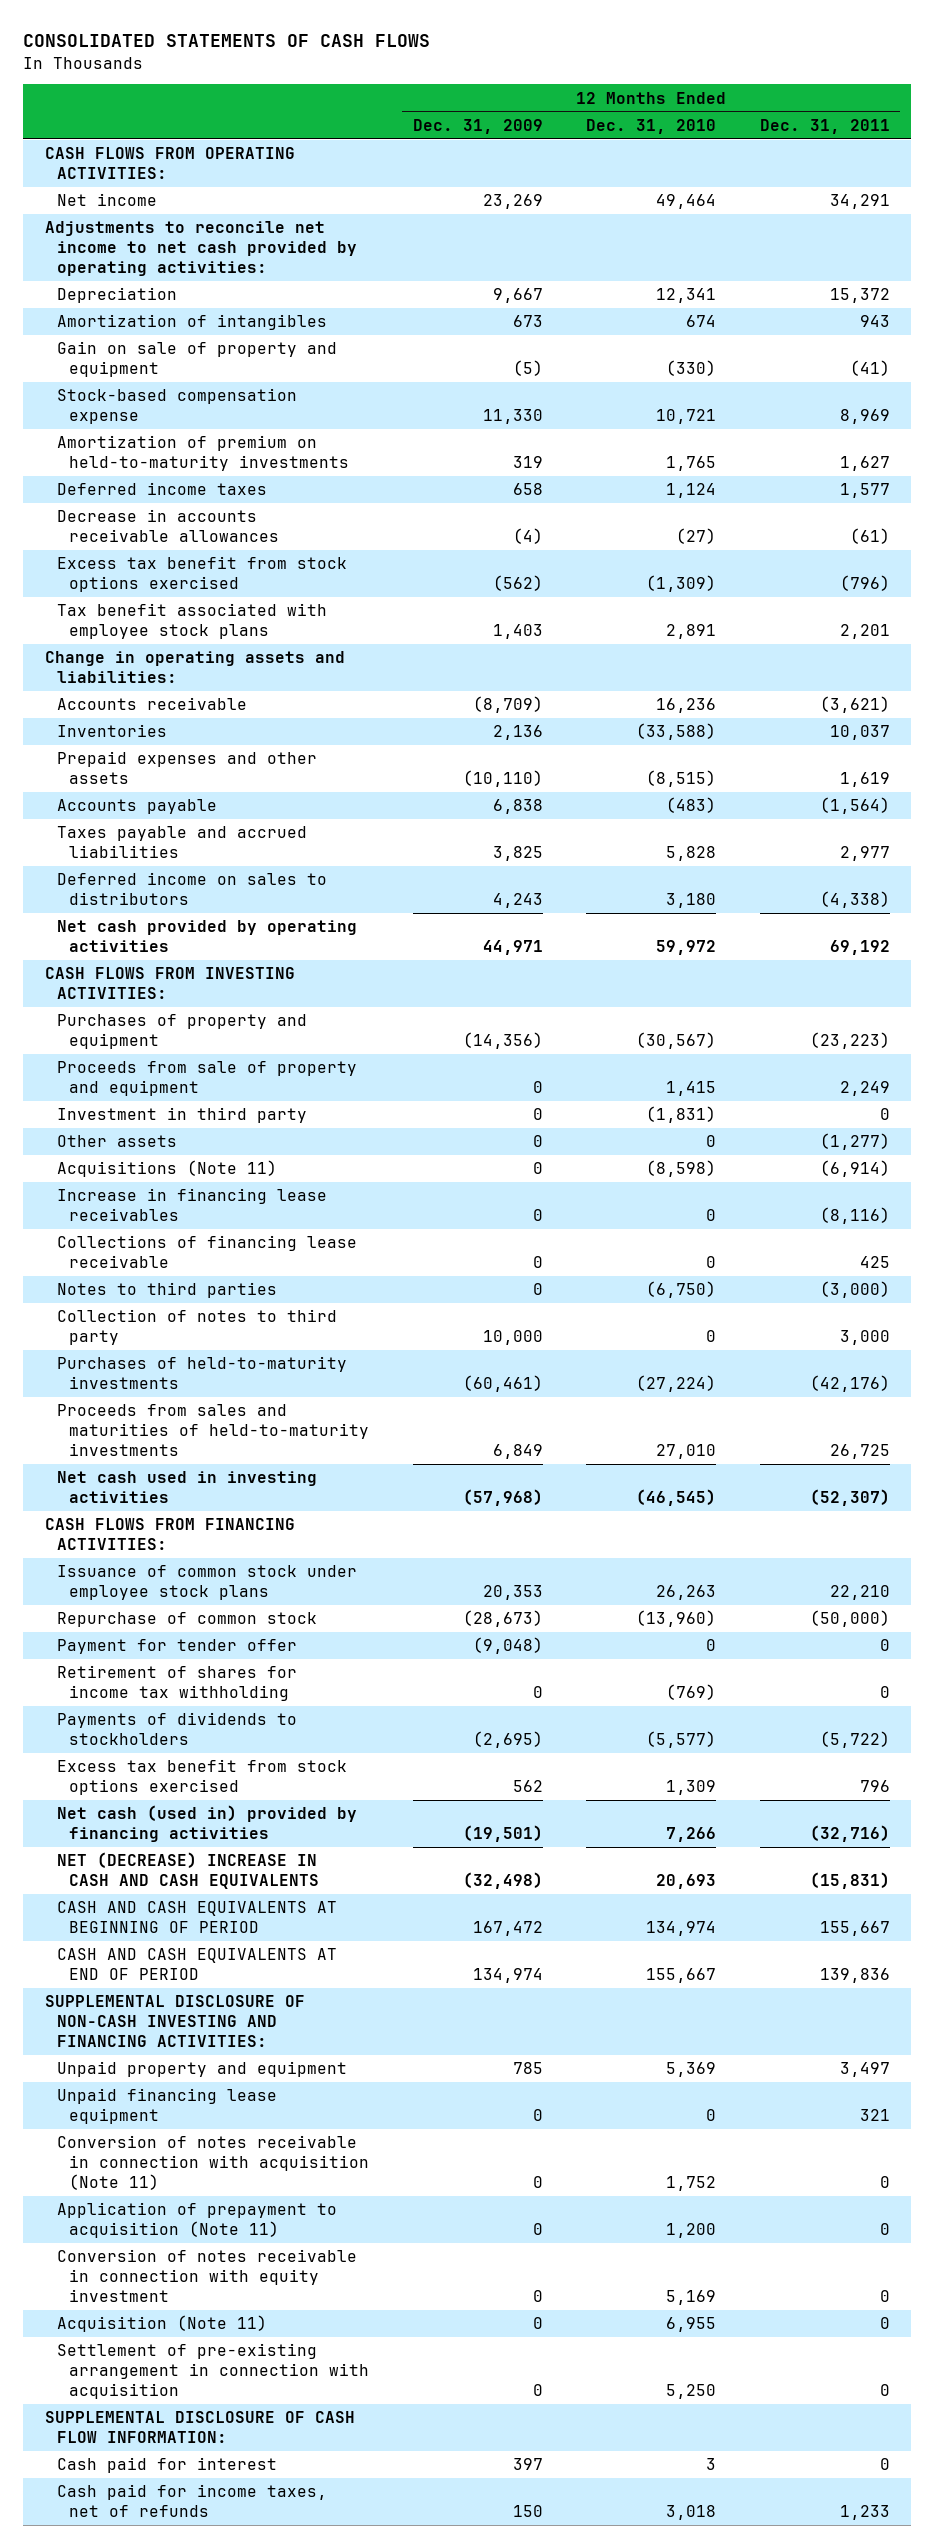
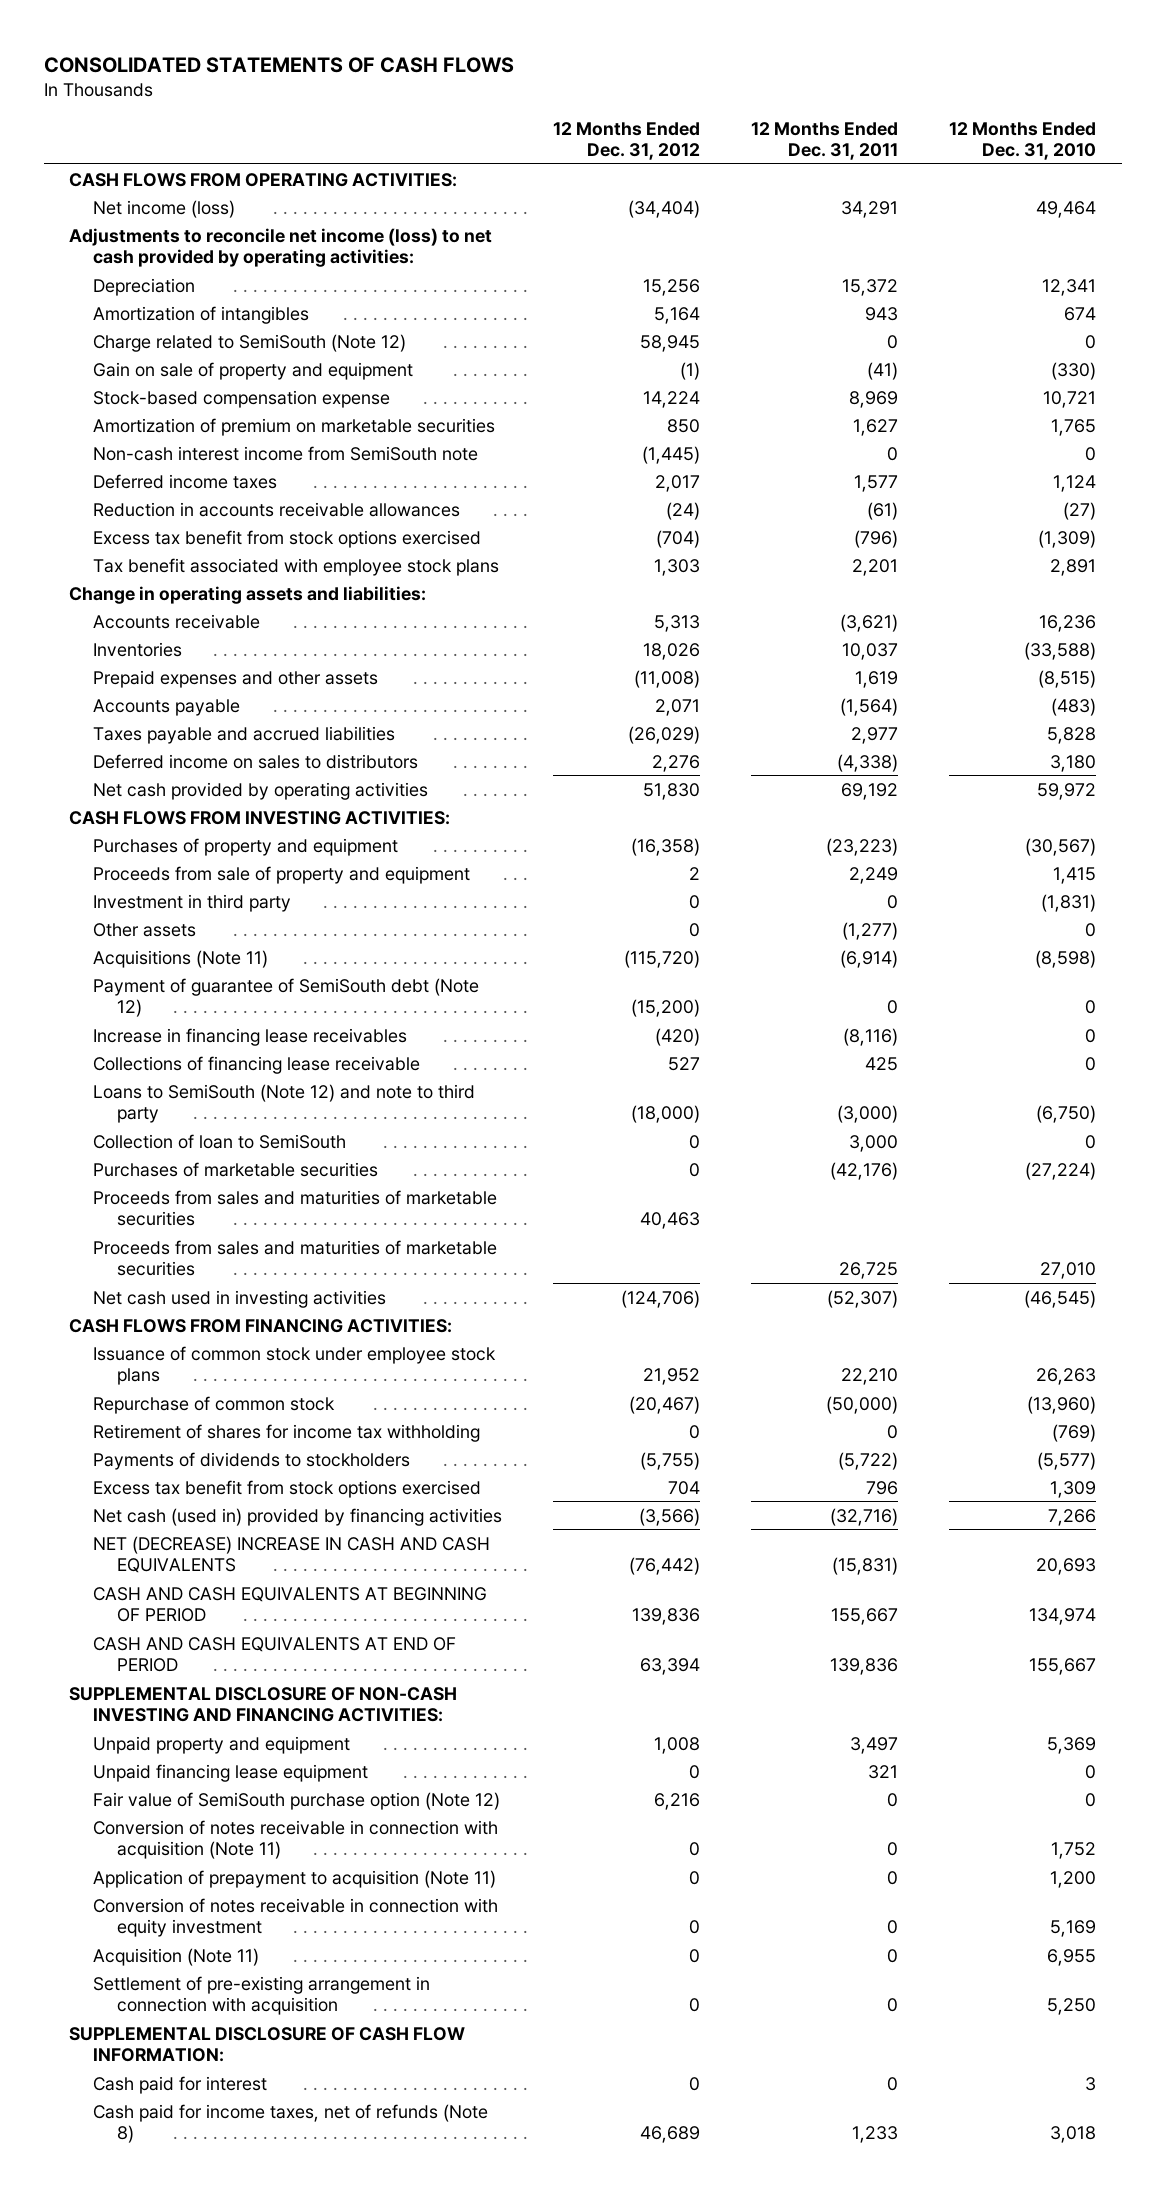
[412,118,543,134] Dec. 31, 2009 -> none
none -> [553,121,701,160] 12 Months Ended Dec. 31, 2012
[57,193,158,207] Net income -> [93,199,236,218] Net income (loss)
[44,221,358,277] Adjustments to reconcile net income to net cash provided by operating activities: -> [69,227,493,267] Adjustments to reconcile net income (loss) to net cash provided by operating activities:
none -> [93,333,407,352] Charge related to SemiSouth (Note 12)
[57,435,350,472] Amortization of premium on held-to-maturity investments -> [93,417,496,436] Amortization of premium on marketable securities
none -> [93,445,479,461] Non-cash interest income from SemiSouth note
[57,509,280,543] Decrease in accounts receivable allowances -> [93,501,461,517] Reduction in accounts receivable allowances
none -> [93,977,480,1017] Payment of guarantee of SemiSouth debt (Note 12)
[57,1282,278,1299] Notes to third parties -> [93,1083,476,1123] Loans to SemiSouth (Note 12) and note to third party
[57,1309,338,1346] Collection of notes to third party -> [93,1133,347,1149] Collection of loan to SemiSouth
[57,1356,348,1390] Purchases of held-to-maturity investments -> [93,1161,379,1177] Purchases of marketable securities
none -> [93,1189,498,1226] Proceeds from sales and maturities of marketable securities
[57,1404,370,1457] Proceeds from sales and maturities of held-to-maturity investments -> [93,1239,498,1276] Proceeds from sales and maturities of marketable securities
[57,1639,298,1655] Payment for tender offer -> none
none -> [93,1791,501,1810] Fair value of SemiSouth purchase option (Note 12)
[57,2484,328,2518] Cash paid for income taxes, net of refunds -> [93,2103,489,2143] Cash paid for income taxes, net of refunds (Note 8)

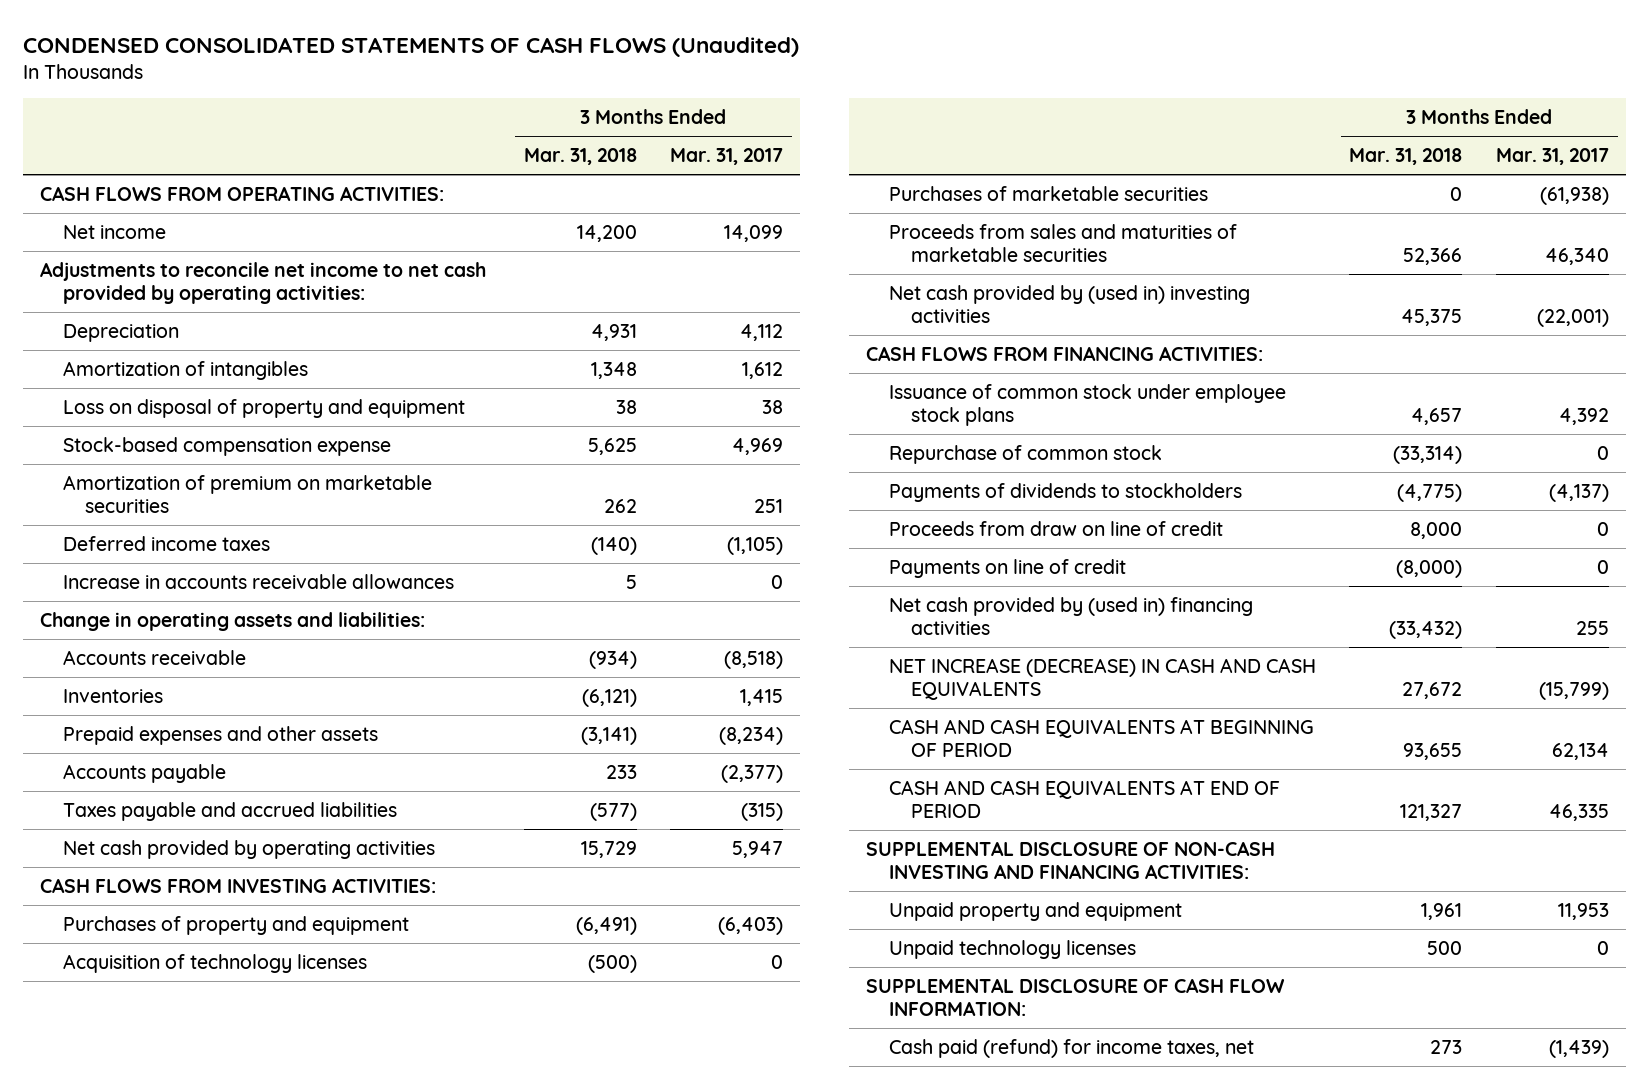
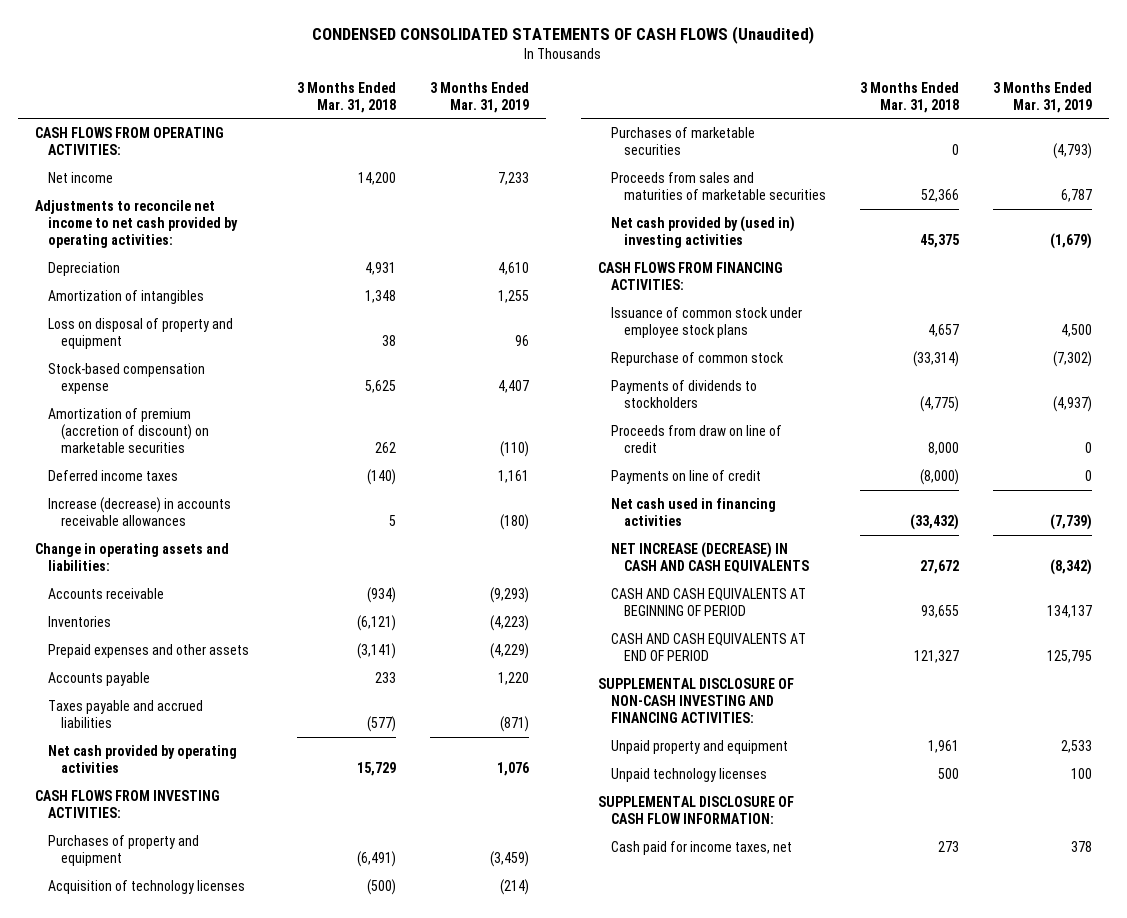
[670,148,784,166] Mar. 31, 2017 -> none
none -> [429,81,529,113] 3 Months Ended Mar. 31, 2019
[62,474,432,513] Amortization of premium on marketable securities -> [48,407,210,453] Amortization of premium (accretion of discount) on marketable securities
[62,573,454,589] Increase in accounts receivable allowances -> [48,496,232,526] Increase (decrease) in accounts receivable allowances
[888,596,1253,635] Net cash provided by (used in) financing activities -> [611,497,777,526] Net cash used in financing activities
[888,1038,1254,1058] Cash paid (refund) for income taxes, net -> [611,840,793,855] Cash paid for income taxes, net

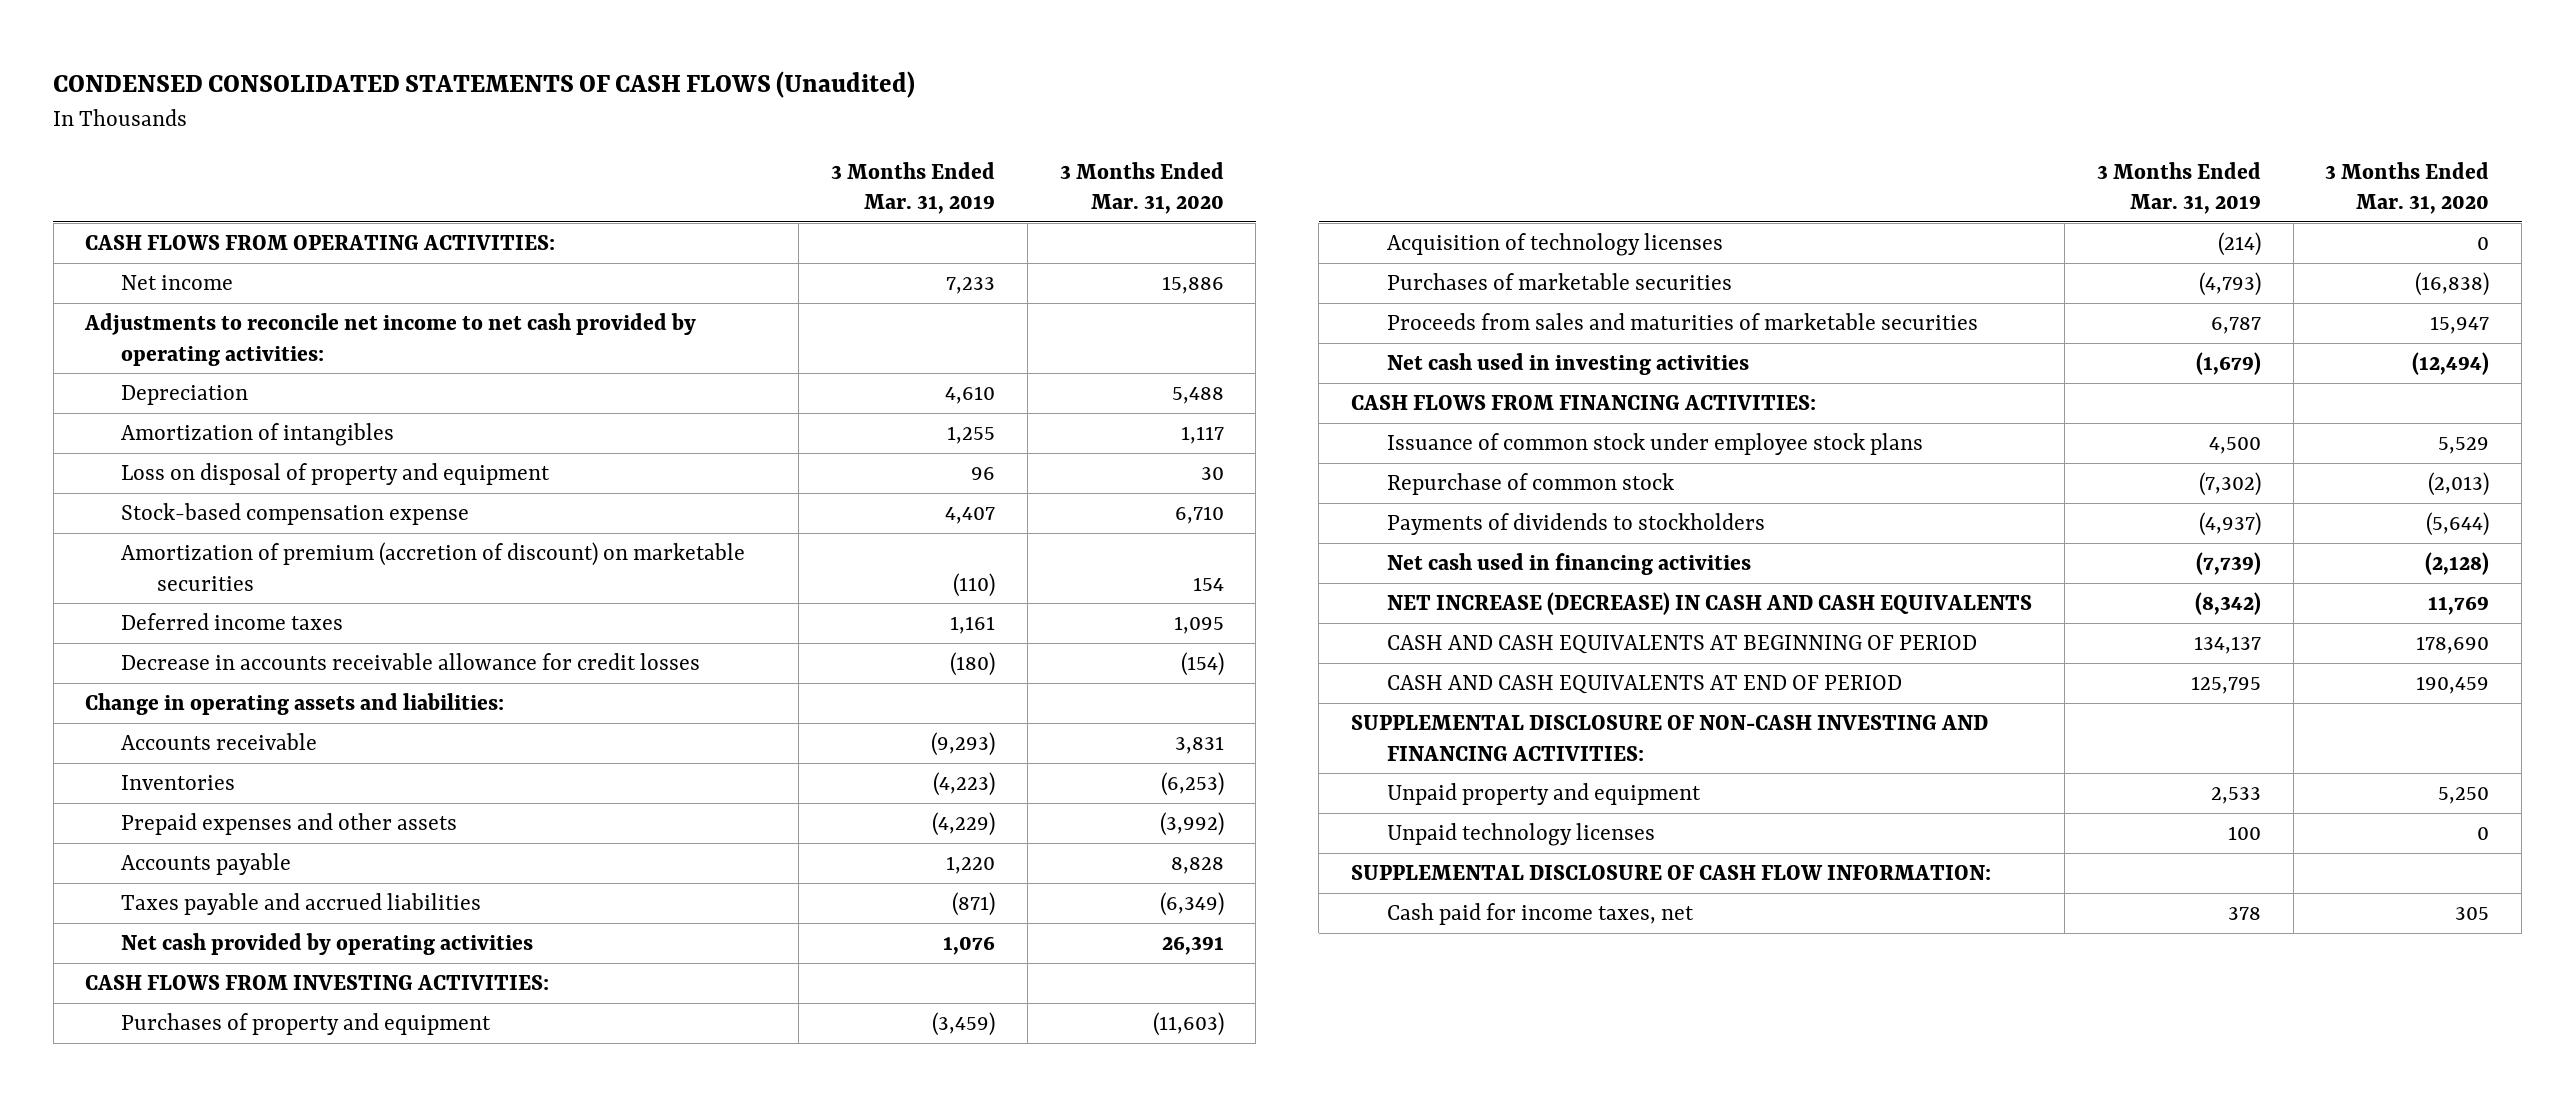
[296,81,396,113] 3 Months Ended Mar. 31, 2018 -> none
none -> [1059,161,1224,215] 3 Months Ended Mar. 31, 2020
[48,496,232,526] Increase (decrease) in accounts receivable allowances -> none
none -> [121,653,701,671] Decrease in accounts receivable allowance for credit losses
[611,215,796,248] Net cash provided by (used in) investing activities -> [1387,353,1750,376] Net cash used in investing activities
[611,424,783,453] Proceeds from draw on line of credit -> none
[611,469,762,484] Payments on line of credit -> none

